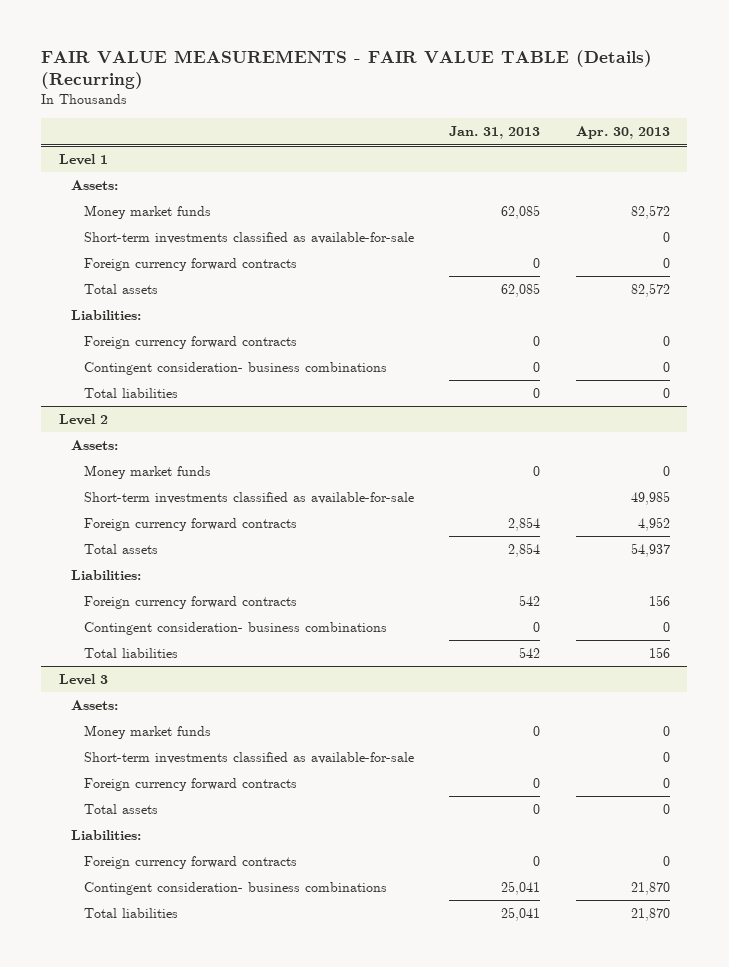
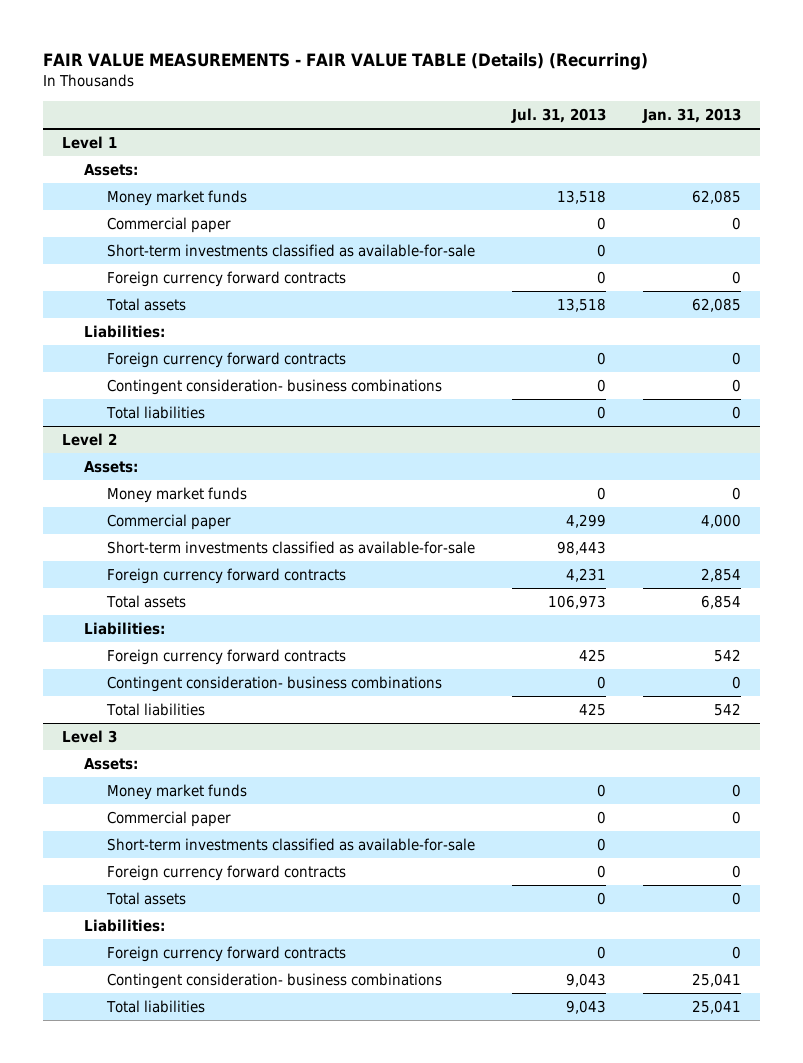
[575,126,670,140] Apr. 30, 2013 -> none
none -> [511,108,607,124] Jul. 31, 2013
none -> [106,216,231,233] Commercial paper
none -> [106,513,231,530] Commercial paper
[508,542,541,557] 2,854 -> [701,594,742,609] 6,854
none -> [106,810,231,827] Commercial paper

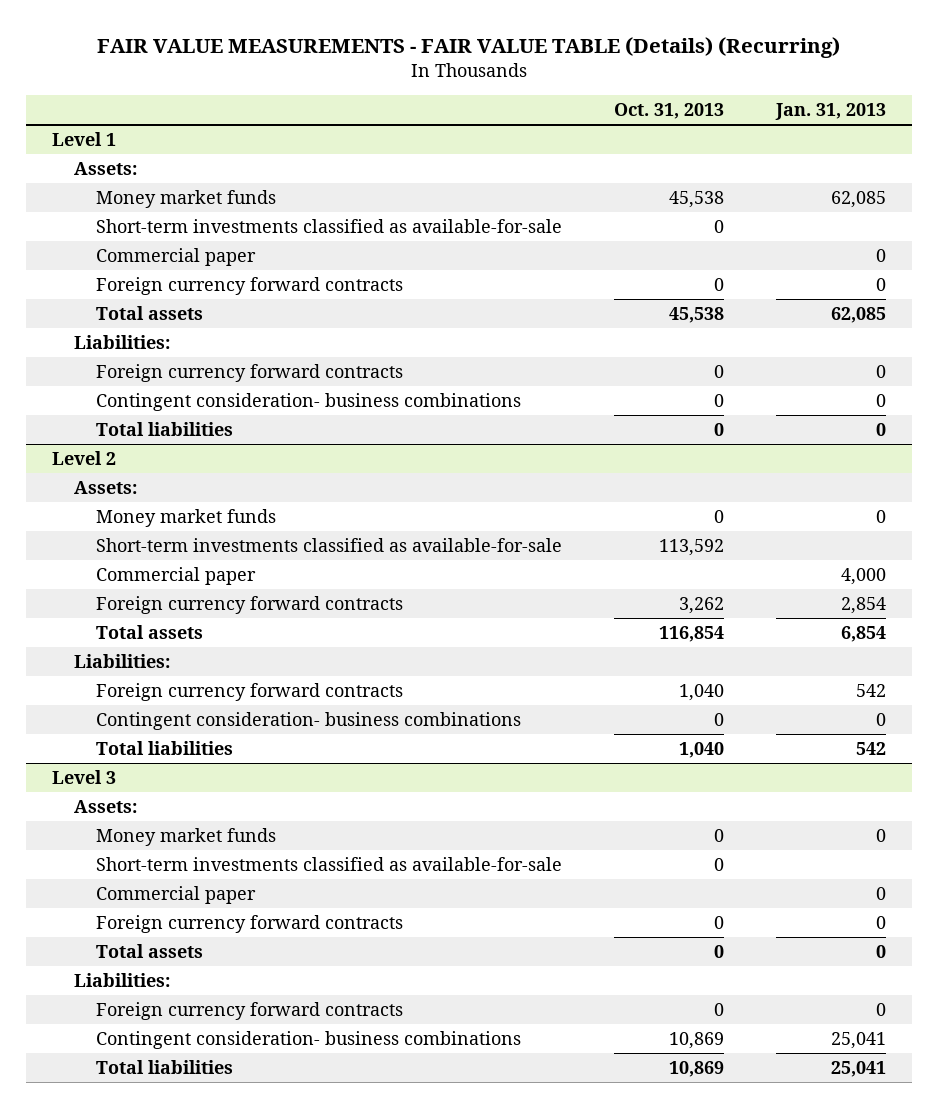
[511,108,607,124] Jul. 31, 2013 -> none
none -> [614,103,725,120] Oct. 31, 2013
[106,216,231,233] Commercial paper -> [96,248,257,267] Commercial paper
[106,513,231,530] Commercial paper -> [96,567,257,586] Commercial paper
[106,810,231,827] Commercial paper -> [96,886,257,905] Commercial paper

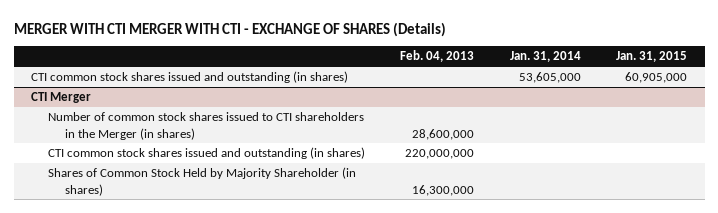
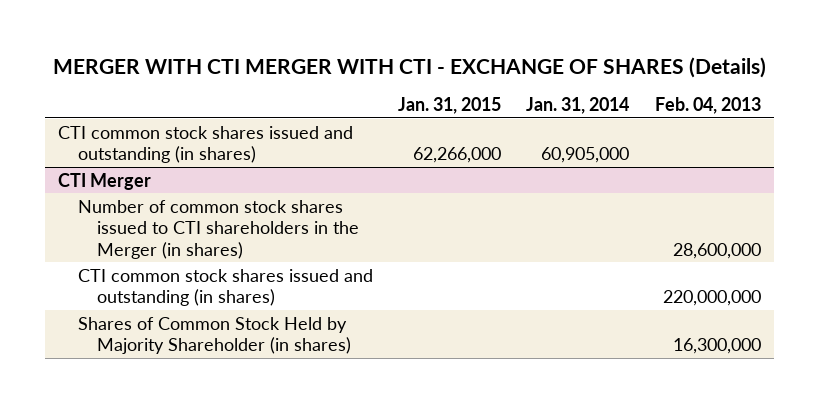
[518,72,581,84] 53,605,000 -> [541,147,630,164] 60,905,000
[624,72,687,84] 60,905,000 -> [413,147,502,164] 62,266,000

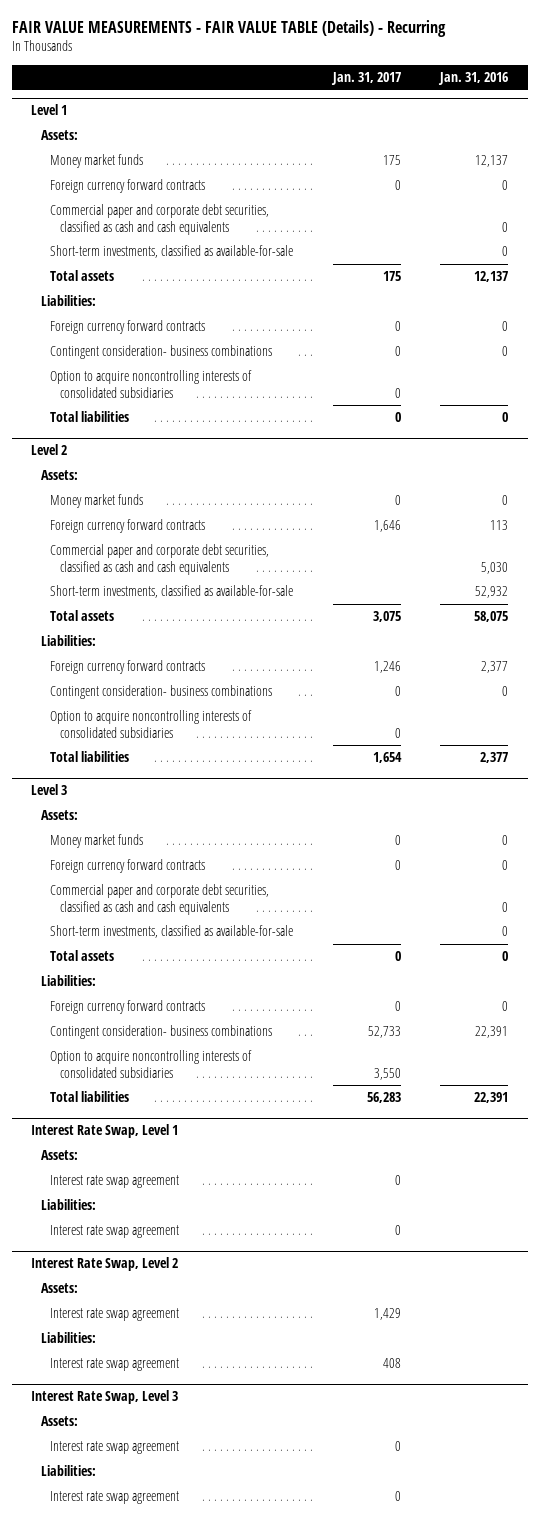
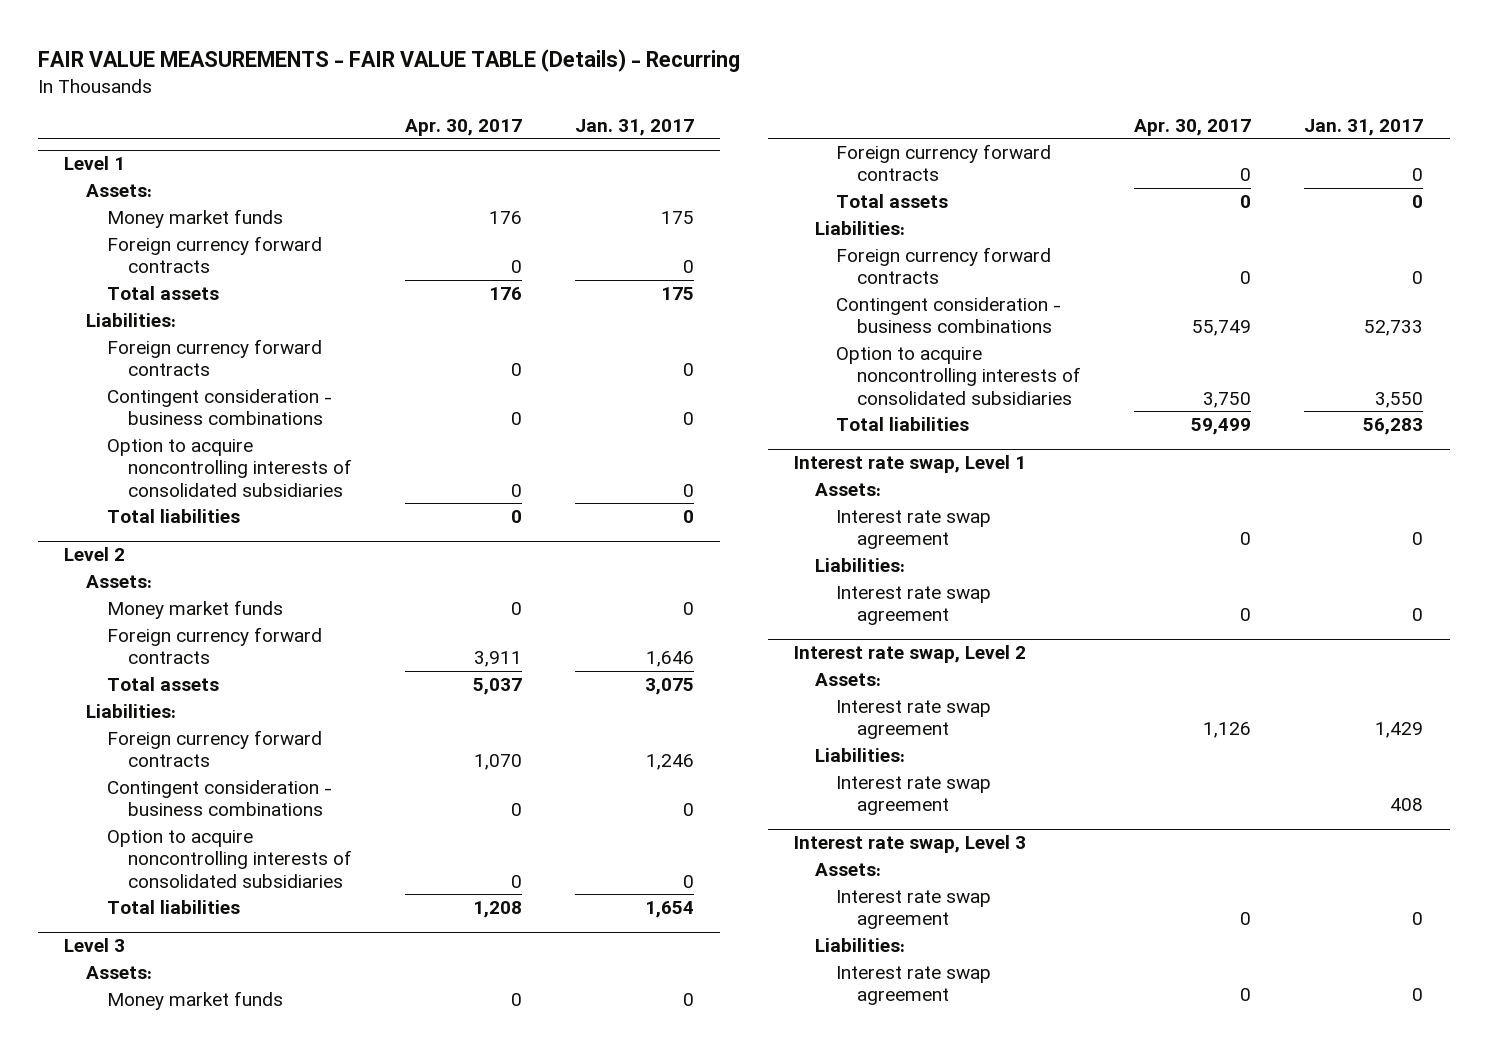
[437,71,508,85] Jan. 31, 2016 -> none
none -> [404,118,522,136] Apr. 30, 2017
[50,204,270,235] Commercial paper and corporate debt securities, classified as cash and cash equivalents -> none
[50,245,294,259] Short-term investments, classified as available-for-sale -> none
[50,345,273,360] Contingent consideration- business combinations -> [106,389,332,426] Contingent consideration - business combinations
[50,544,270,575] Commercial paper and corporate debt securities, classified as cash and cash equivalents -> none
[50,585,294,599] Short-term investments, classified as available-for-sale -> none
[50,685,273,700] Contingent consideration- business combinations -> [106,780,332,817] Contingent consideration - business combinations
[50,884,270,915] Commercial paper and corporate debt securities, classified as cash and cash equivalents -> none
[50,925,294,939] Short-term investments, classified as available-for-sale -> none
[50,1025,273,1040] Contingent consideration- business combinations -> [836,297,1062,334] Contingent consideration - business combinations
[31,1124,179,1139] Interest Rate Swap, Level 1 -> [793,455,1026,474] Interest rate swap, Level 1
[31,1257,179,1272] Interest Rate Swap, Level 2 -> [793,645,1026,664] Interest rate swap, Level 2
[31,1390,179,1405] Interest Rate Swap, Level 3 -> [793,835,1026,854] Interest rate swap, Level 3

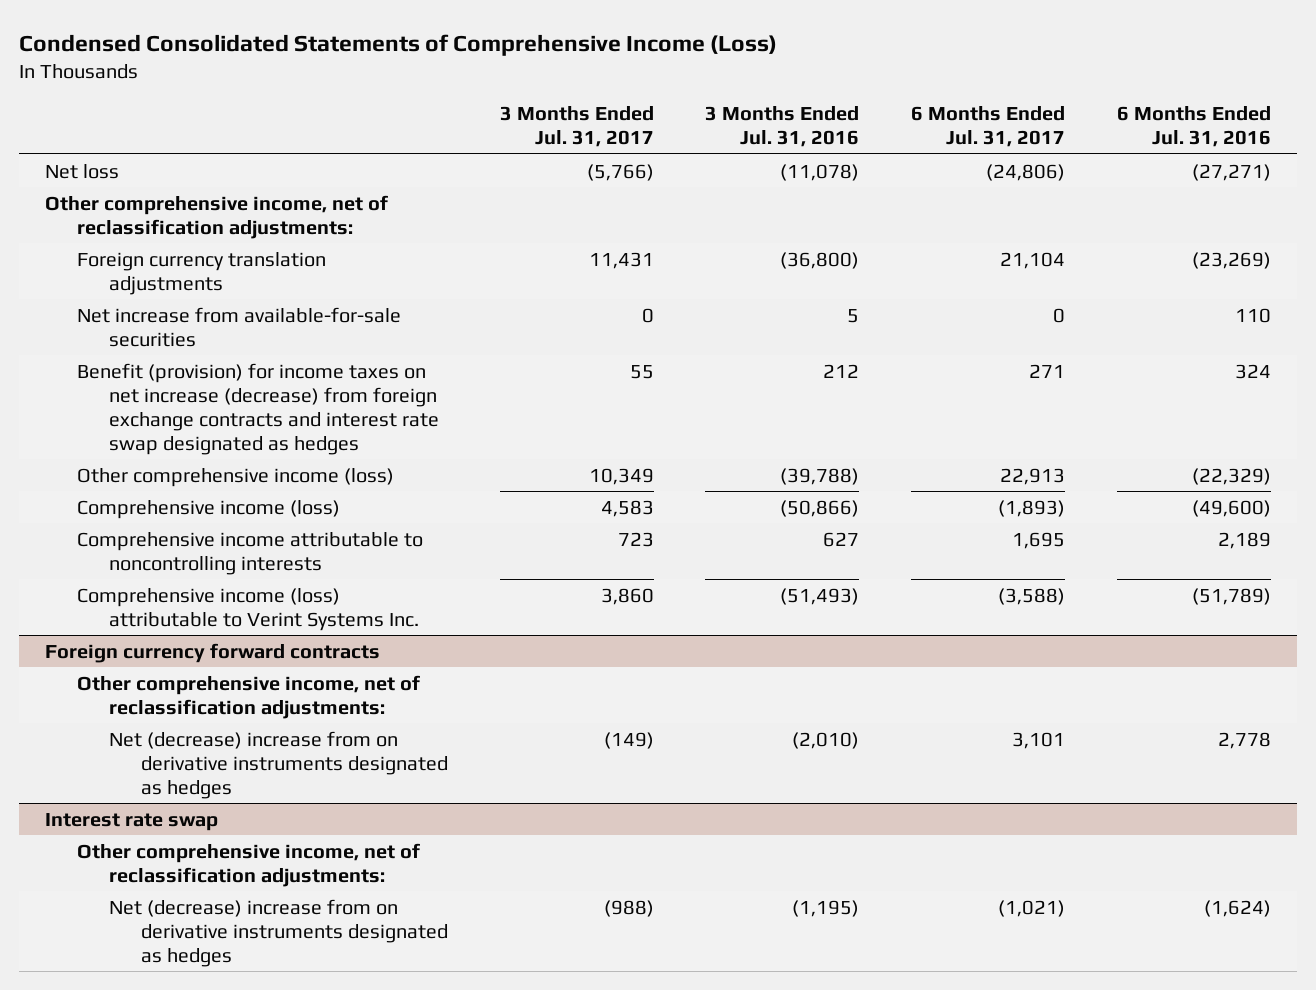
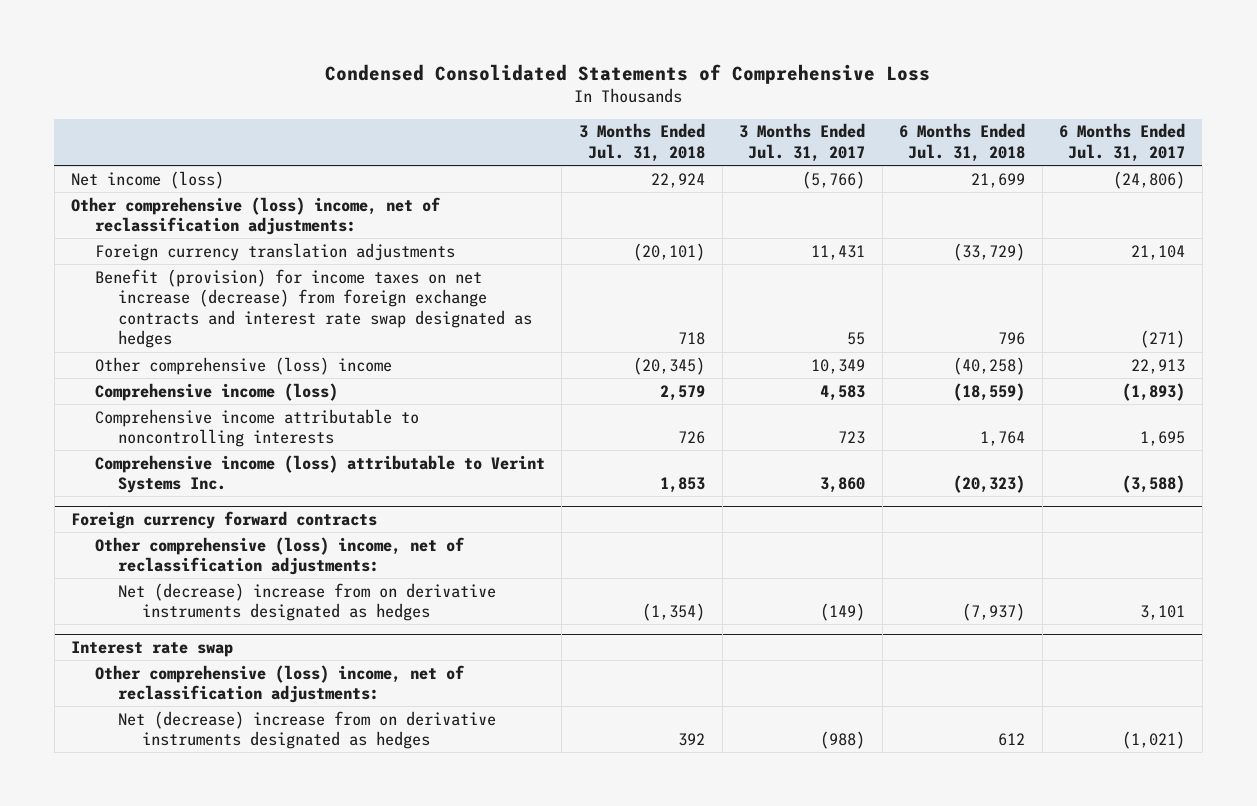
[19,33,778,56] Condensed Consolidated Statements of Comprehensive Income (Loss) -> [325,63,931,84] Condensed Consolidated Statements of Comprehensive Loss
[705,106,860,148] 3 Months Ended Jul. 31, 2016 -> none
[1116,106,1271,148] 6 Months Ended Jul. 31, 2016 -> none
none -> [578,123,705,163] 3 Months Ended Jul. 31, 2018
none -> [899,123,1026,163] 6 Months Ended Jul. 31, 2018
[45,163,120,179] Net loss -> [71,170,225,189] Net income (loss)
[45,194,389,239] Other comprehensive income, net of reclassification adjustments: -> [71,196,442,236] Other comprehensive (loss) income, net of reclassification adjustments:
[77,306,402,347] Net increase from available-for-sale securities -> none
[1029,363,1066,378] 271 -> [1140,330,1186,349] (271)
[77,467,395,487] Other comprehensive income (loss) -> [94,356,392,375] Other comprehensive (loss) income
[77,674,421,719] Other comprehensive income, net of reclassification adjustments: -> [94,536,465,576] Other comprehensive (loss) income, net of reclassification adjustments:
[77,842,421,887] Other comprehensive income, net of reclassification adjustments: -> [94,664,465,704] Other comprehensive (loss) income, net of reclassification adjustments:

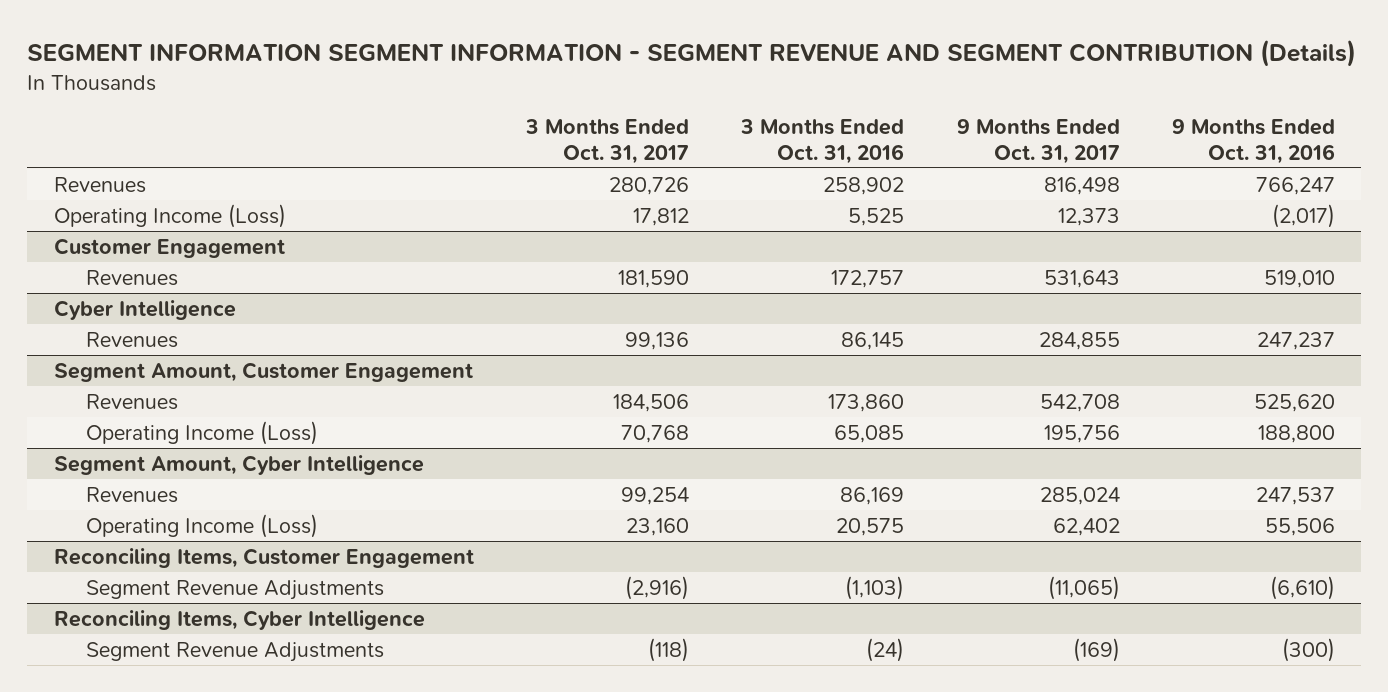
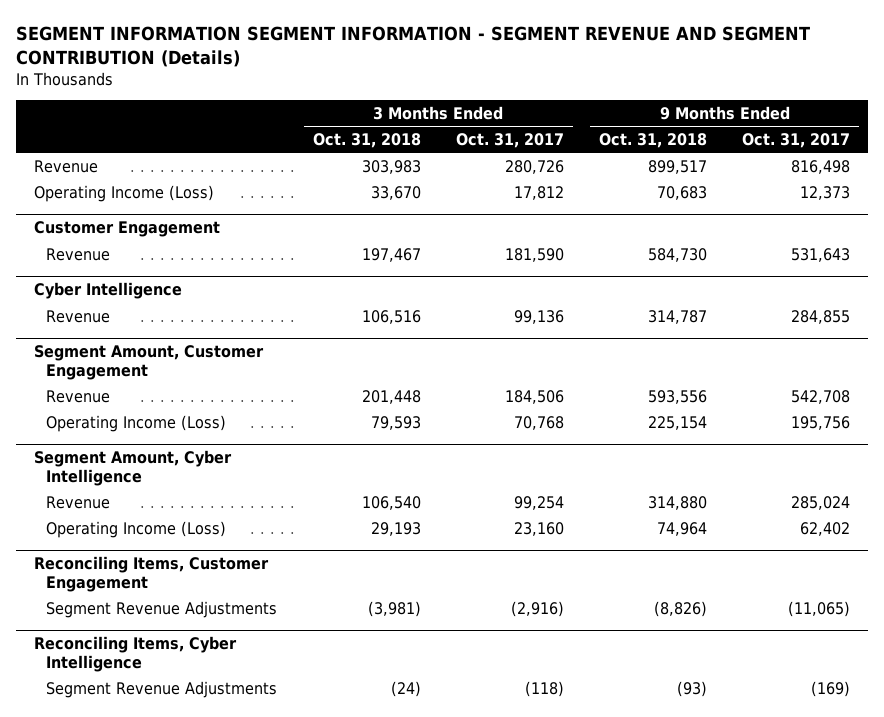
[740,119,905,164] 3 Months Ended Oct. 31, 2016 -> none
[1171,119,1335,164] 9 Months Ended Oct. 31, 2016 -> none
none -> [312,132,421,148] Oct. 31, 2018
none -> [599,132,708,148] Oct. 31, 2018
[53,176,146,193] Revenues -> [33,159,98,173] Revenue
[86,269,179,286] Revenues -> [46,247,111,261] Revenue
[86,331,179,348] Revenues -> [46,309,111,323] Revenue
[86,393,179,410] Revenues -> [46,389,111,403] Revenue
[86,486,179,503] Revenues -> [46,495,111,509] Revenue

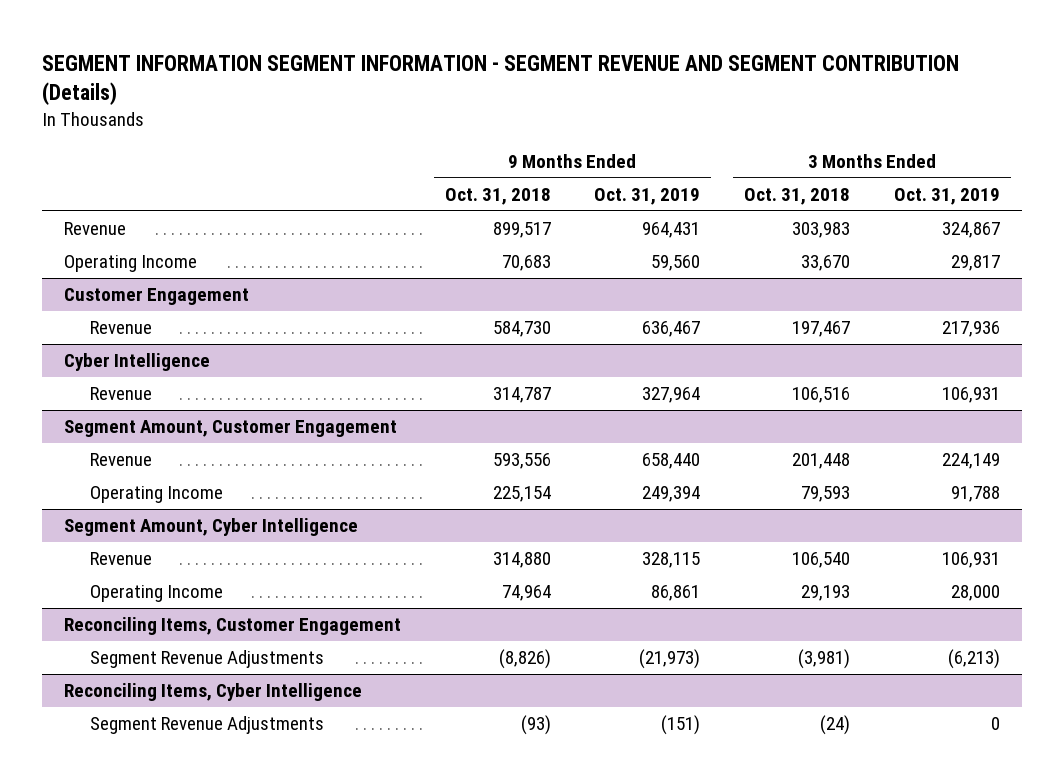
[455,132,564,148] Oct. 31, 2017 -> none
[742,132,851,148] Oct. 31, 2017 -> none
none -> [594,187,701,205] Oct. 31, 2019
none -> [893,187,1000,205] Oct. 31, 2019
[33,184,214,202] Operating Income (Loss) -> [63,255,197,273] Operating Income
[46,414,227,432] Operating Income (Loss) -> [89,486,223,504] Operating Income
[46,520,227,538] Operating Income (Loss) -> [89,585,223,603] Operating Income

